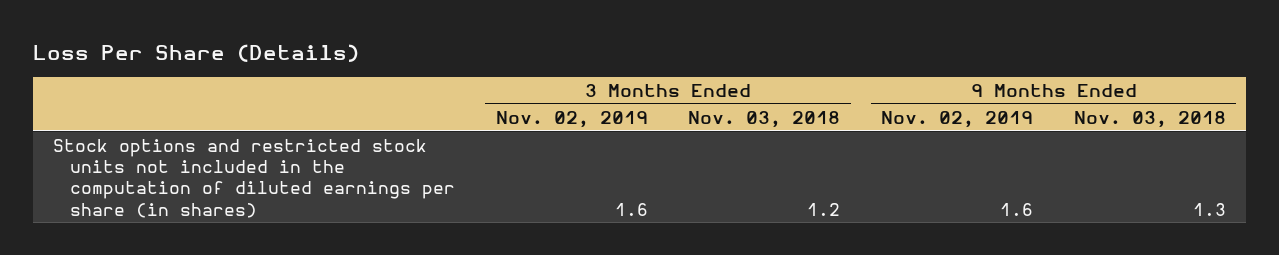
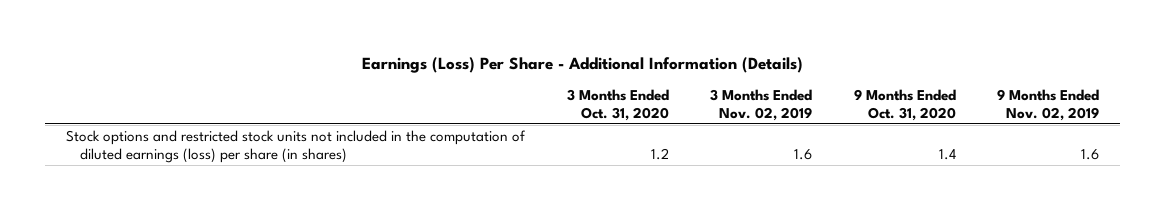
[32,43,359,62] Loss Per Share (Details) -> [361,56,803,73] Earnings (Loss) Per Share - Additional Information (Details)
[688,110,841,128] Nov. 03, 2018 -> none
[1074,110,1227,128] Nov. 03, 2018 -> none
none -> [566,88,669,121] 3 Months Ended Oct. 31, 2020
none -> [853,88,956,121] 9 Months Ended Oct. 31, 2020
[53,138,455,218] Stock options and restricted stock units not included in the computation of diluted earnings per share (in shares) -> [66,129,527,164] Stock options and restricted stock units not included in the computation of diluted earnings (loss) per share (in shares)

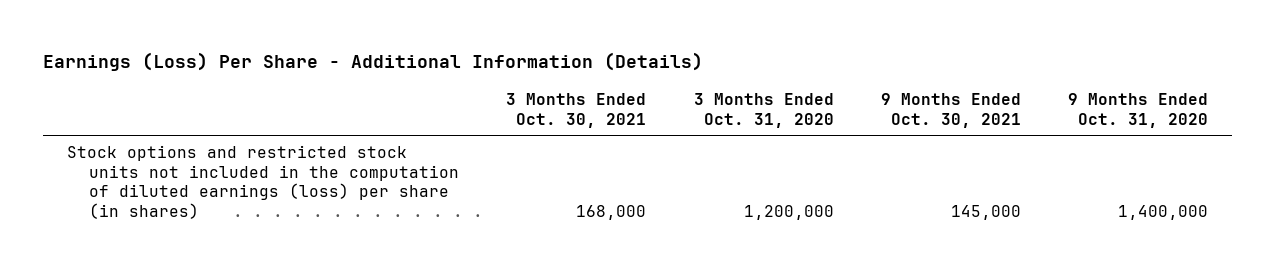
[710,88,813,121] 3 Months Ended Nov. 02, 2019 -> none
[997,88,1100,121] 9 Months Ended Nov. 02, 2019 -> none
none -> [506,93,647,129] 3 Months Ended Oct. 30, 2021
none -> [881,93,1022,129] 9 Months Ended Oct. 30, 2021
[650,148,669,161] 1.2 -> [743,204,834,220] 1,200,000
[938,149,956,161] 1.4 -> [1118,204,1209,220] 1,400,000

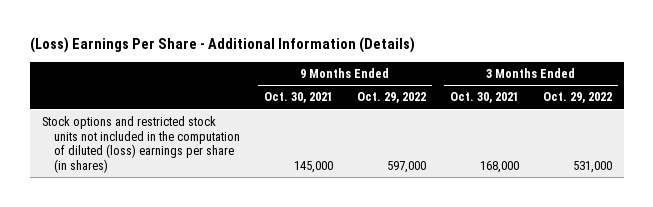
[43,51,704,71] Earnings (Loss) Per Share - Additional Information (Details) -> [29,37,415,54] (Loss) Earnings Per Share - Additional Information (Details)
[693,93,834,129] 3 Months Ended Oct. 31, 2020 -> none
[1068,93,1209,129] 9 Months Ended Oct. 31, 2020 -> none
none -> [356,92,426,104] Oct. 29, 2022
none -> [542,92,612,104] Oct. 29, 2022
[66,144,459,219] Stock options and restricted stock units not included in the computation of diluted earnings (loss) per share (in shares) -> [41,116,240,174] Stock options and restricted stock units not included in the computation of diluted (loss) earnings per share (in shares)

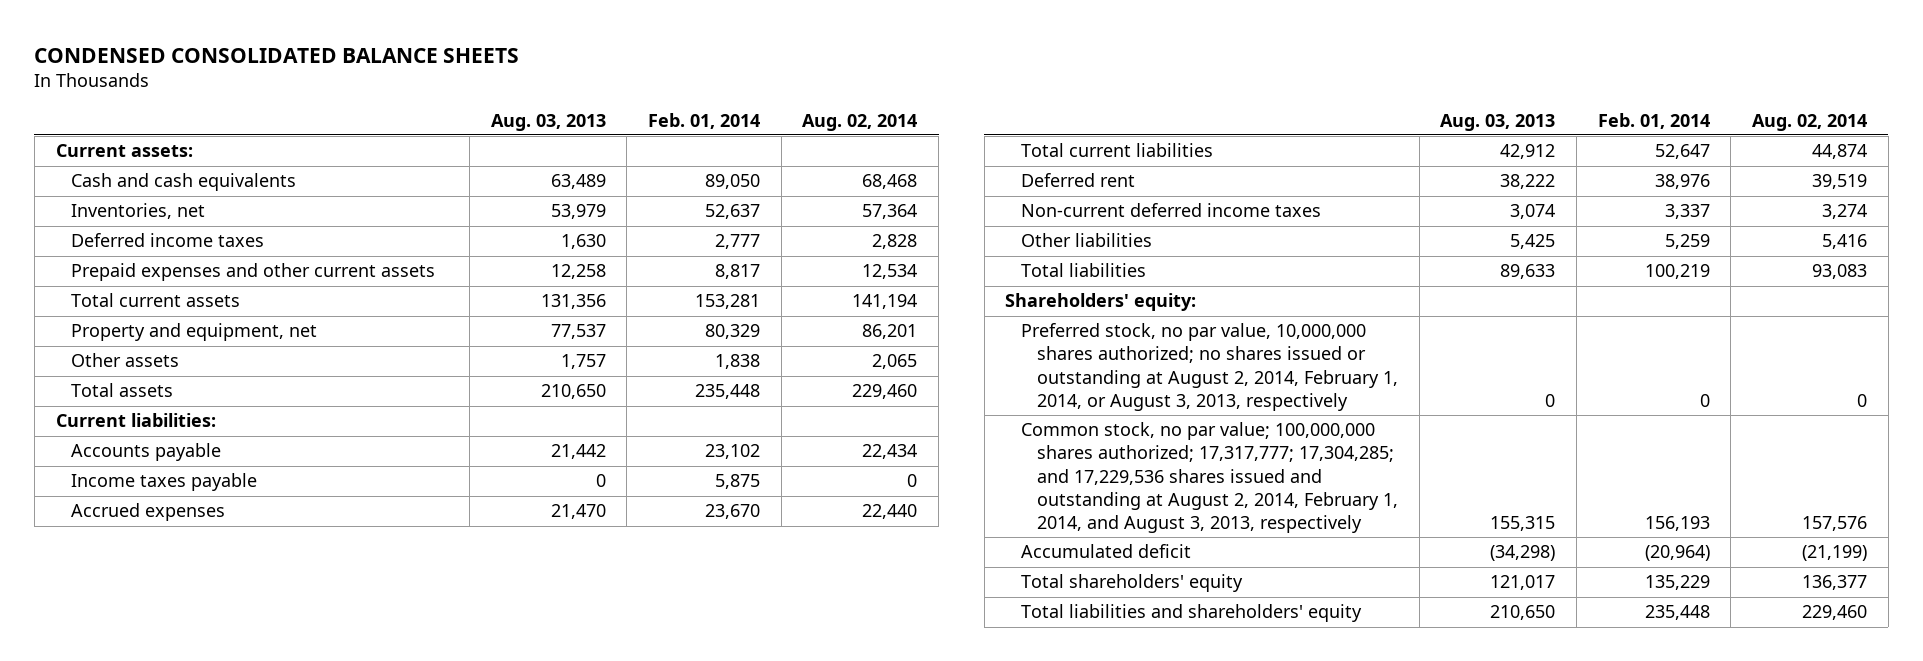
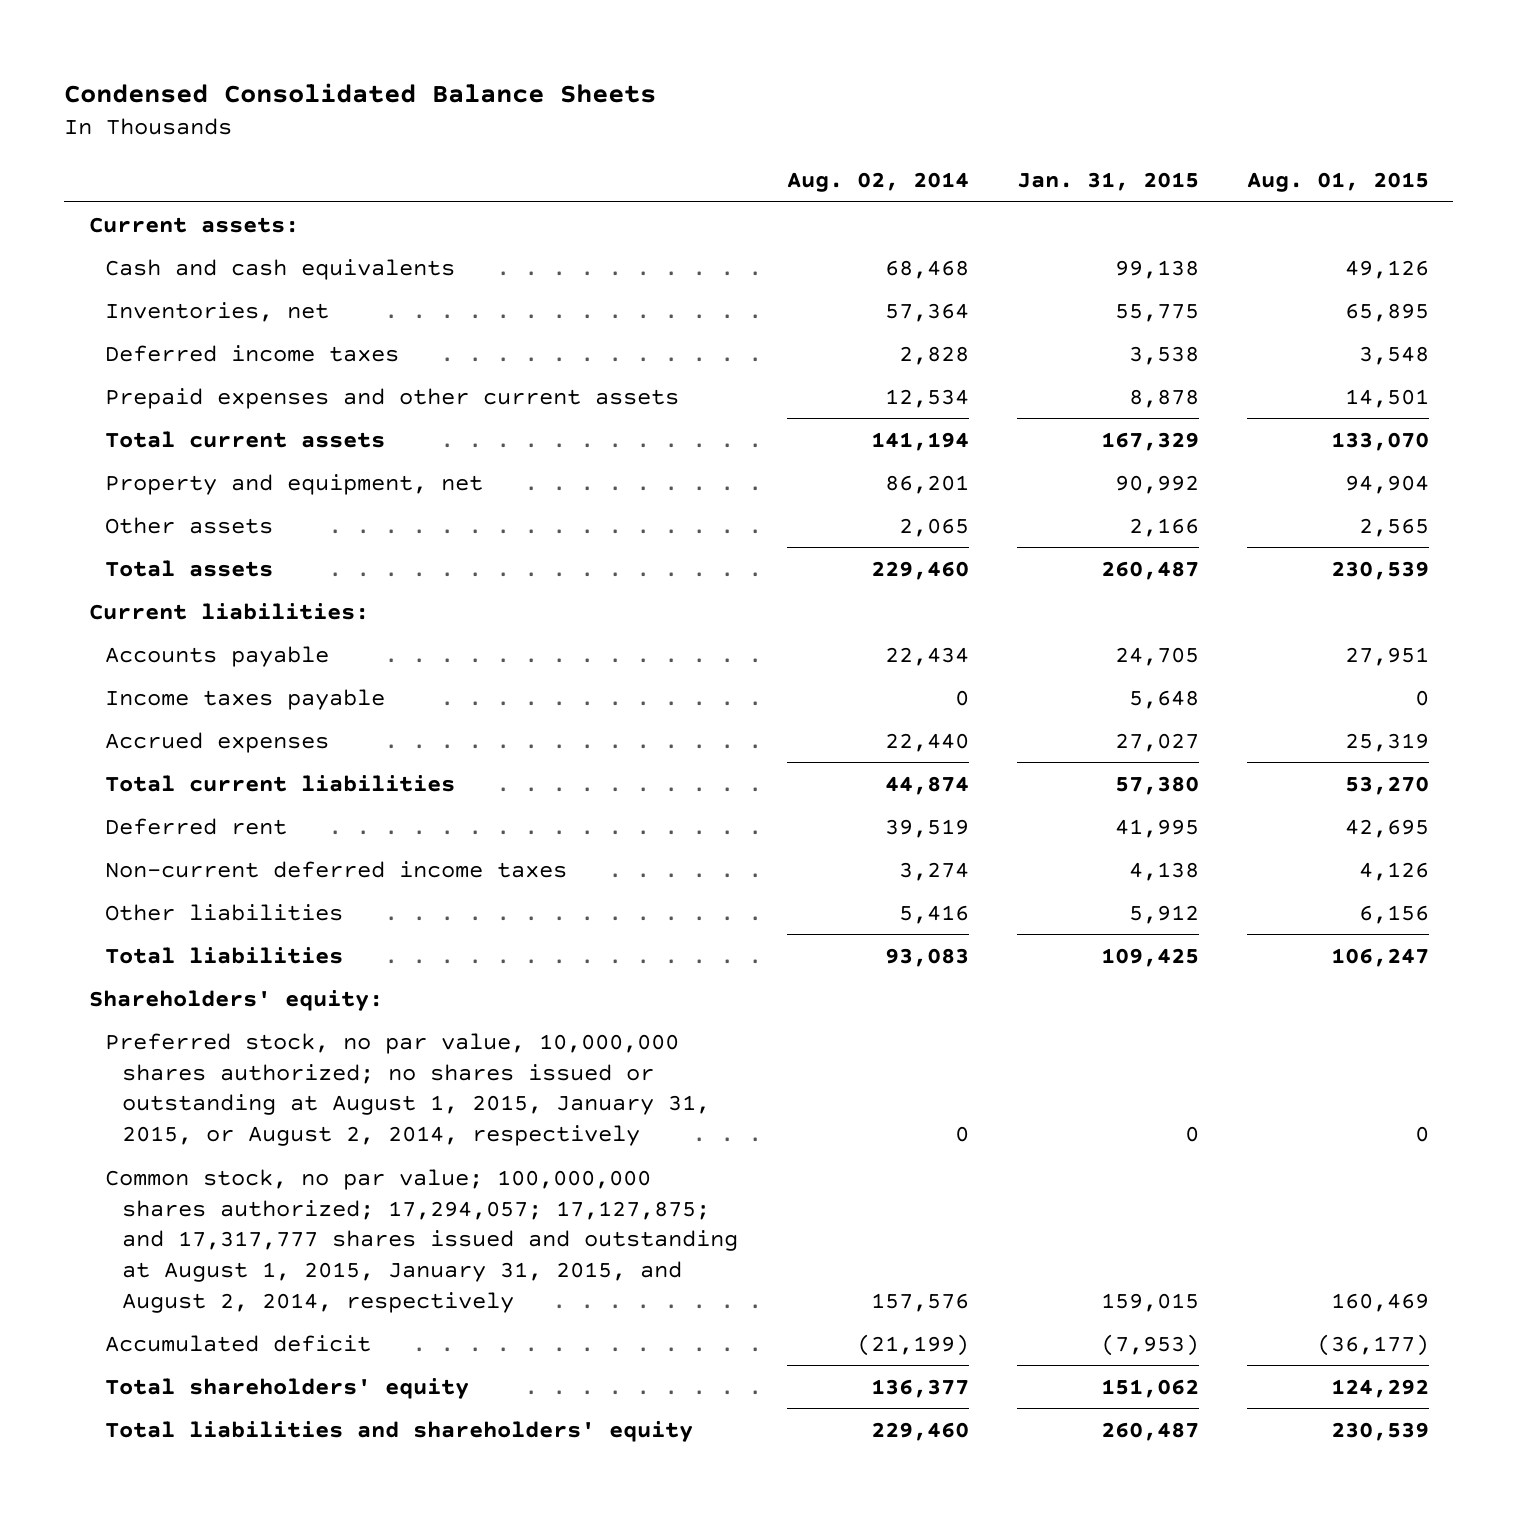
[34,47,520,63] CONDENSED CONSOLIDATED BALANCE SHEETS -> [64,82,657,103] Condensed Consolidated Balance Sheets
[490,113,606,131] Aug. 03, 2013 -> none
[648,112,761,129] Feb. 01, 2014 -> none
none -> [1016,172,1199,192] Jan. 31, 2015
none -> [1246,172,1429,193] Aug. 01, 2015
[1021,323,1399,411] Preferred stock, no par value, 10,000,000 shares authorized; no shares issued or outstanding at August 2, 2014, February 1, 2014, or August 3, 2013, respectively -> [105,1032,711,1147] Preferred stock, no par value, 10,000,000 shares authorized; no shares issued or outstanding at August 1, 2015, January 31, 2015, or August 2, 2014, respectively
[1021,422,1399,533] Common stock, no par value; 100,000,000 shares authorized; 17,317,777; 17,304,285; and 17,229,536 shares issued and outstanding at August 2, 2014, February 1, 2014, and August 3, 2013, respectively -> [105,1168,739,1313] Common stock, no par value; 100,000,000 shares authorized; 17,294,057; 17,127,875; and 17,317,777 shares issued and outstanding at August 1, 2015, January 31, 2015, and August 2, 2014, respectively

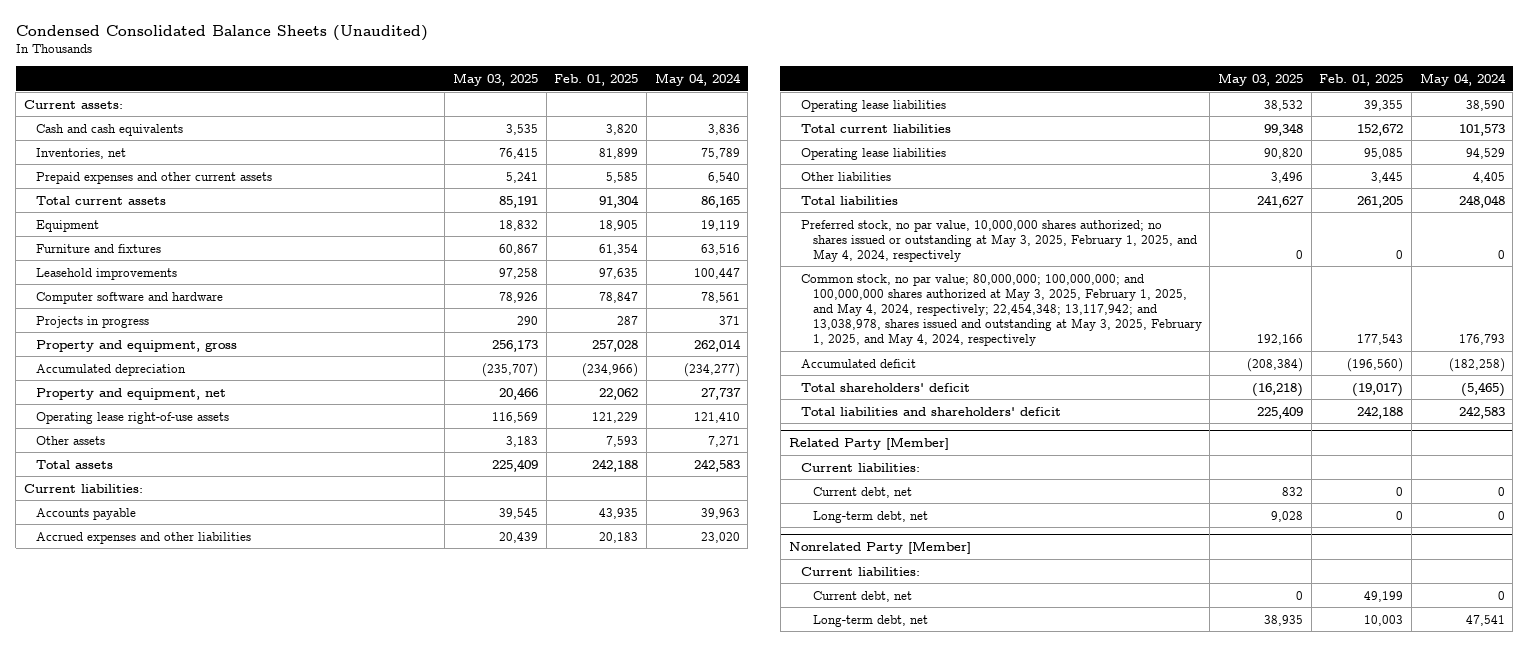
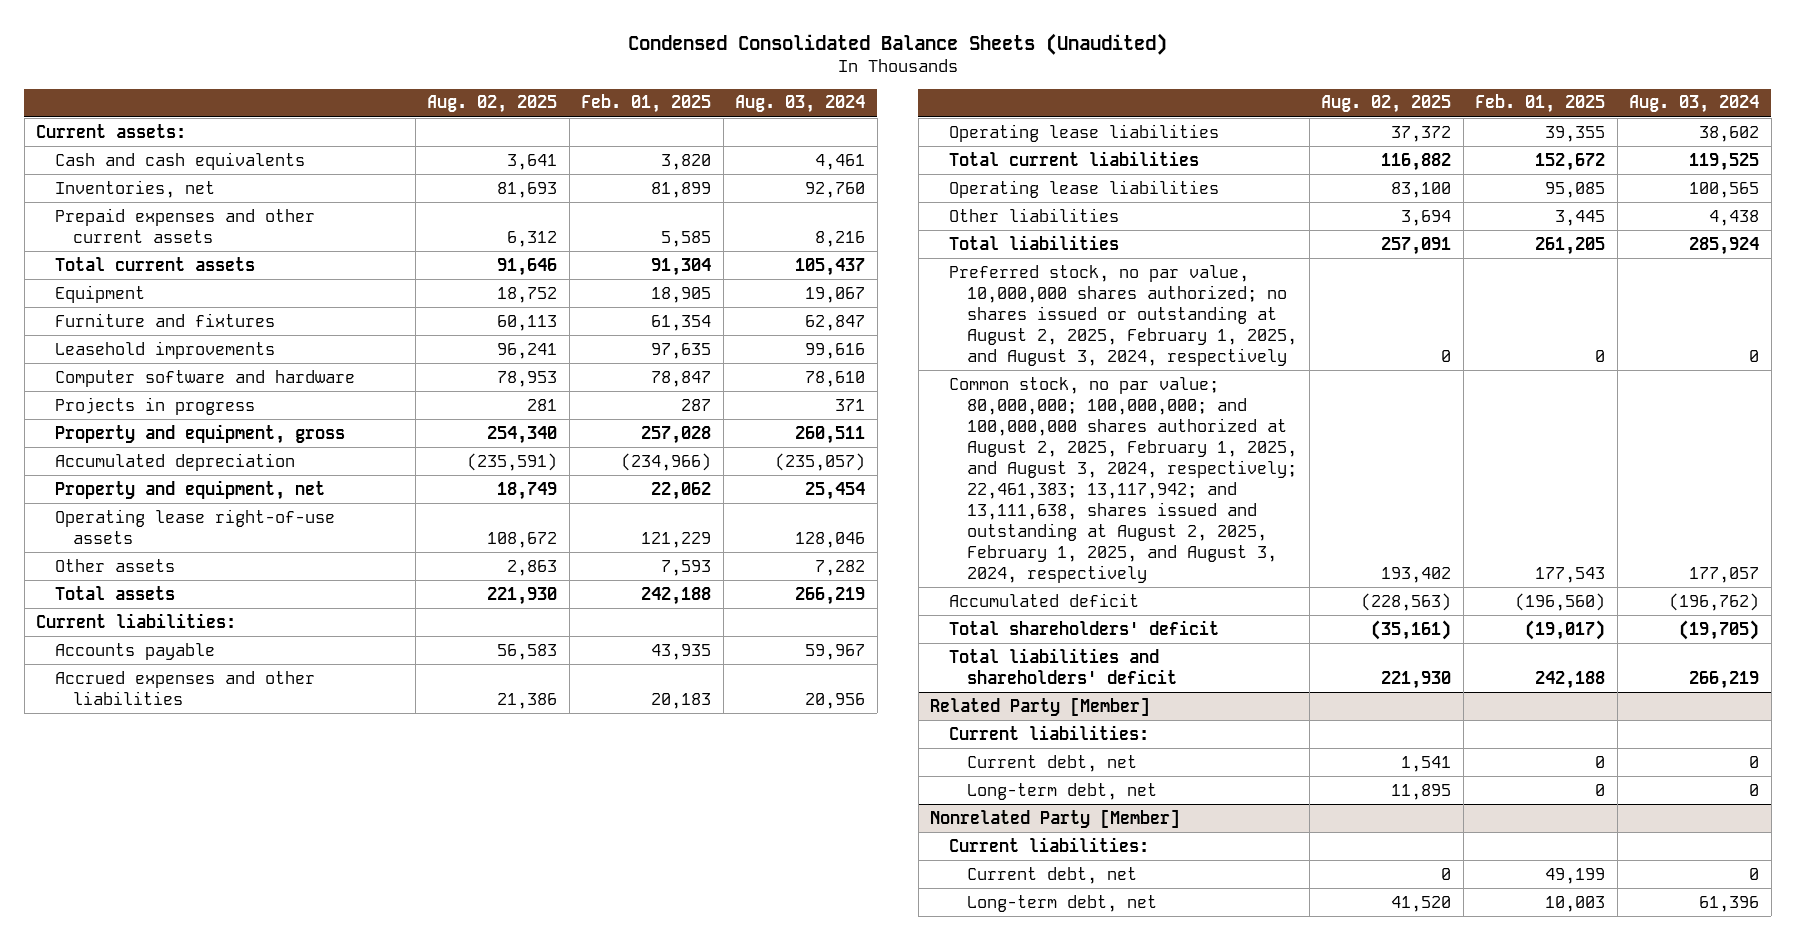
[453,72,539,86] May 03, 2025 -> none
[654,72,741,86] May 04, 2024 -> none
none -> [427,95,558,114] Aug. 02, 2025
none -> [735,95,866,114] Aug. 03, 2024
[800,219,1197,262] Preferred stock, no par value, 10,000,000 shares authorized; no shares issued or outstanding at May 3, 2025, February 1, 2025, and May 4, 2024, respectively -> [948,264,1298,366] Preferred stock, no par value, 10,000,000 shares authorized; no shares issued or outstanding at August 2, 2025, February 1, 2025, and August 3, 2024, respectively
[800,273,1202,346] Common stock, no par value; 80,000,000; 100,000,000; and 100,000,000 shares authorized at May 3, 2025, February 1, 2025, and May 4, 2024, respectively; 22,454,348; 13,117,942; and 13,038,978, shares issued and outstanding at May 3, 2025, February 1, 2025, and May 4, 2024, respectively -> [948,376,1298,583] Common stock, no par value; 80,000,000; 100,000,000; and 100,000,000 shares authorized at August 2, 2025, February 1, 2025, and August 3, 2024, respectively; 22,461,383; 13,117,942; and 13,111,638, shares issued and outstanding at August 2, 2025, February 1, 2025, and August 3, 2024, respectively

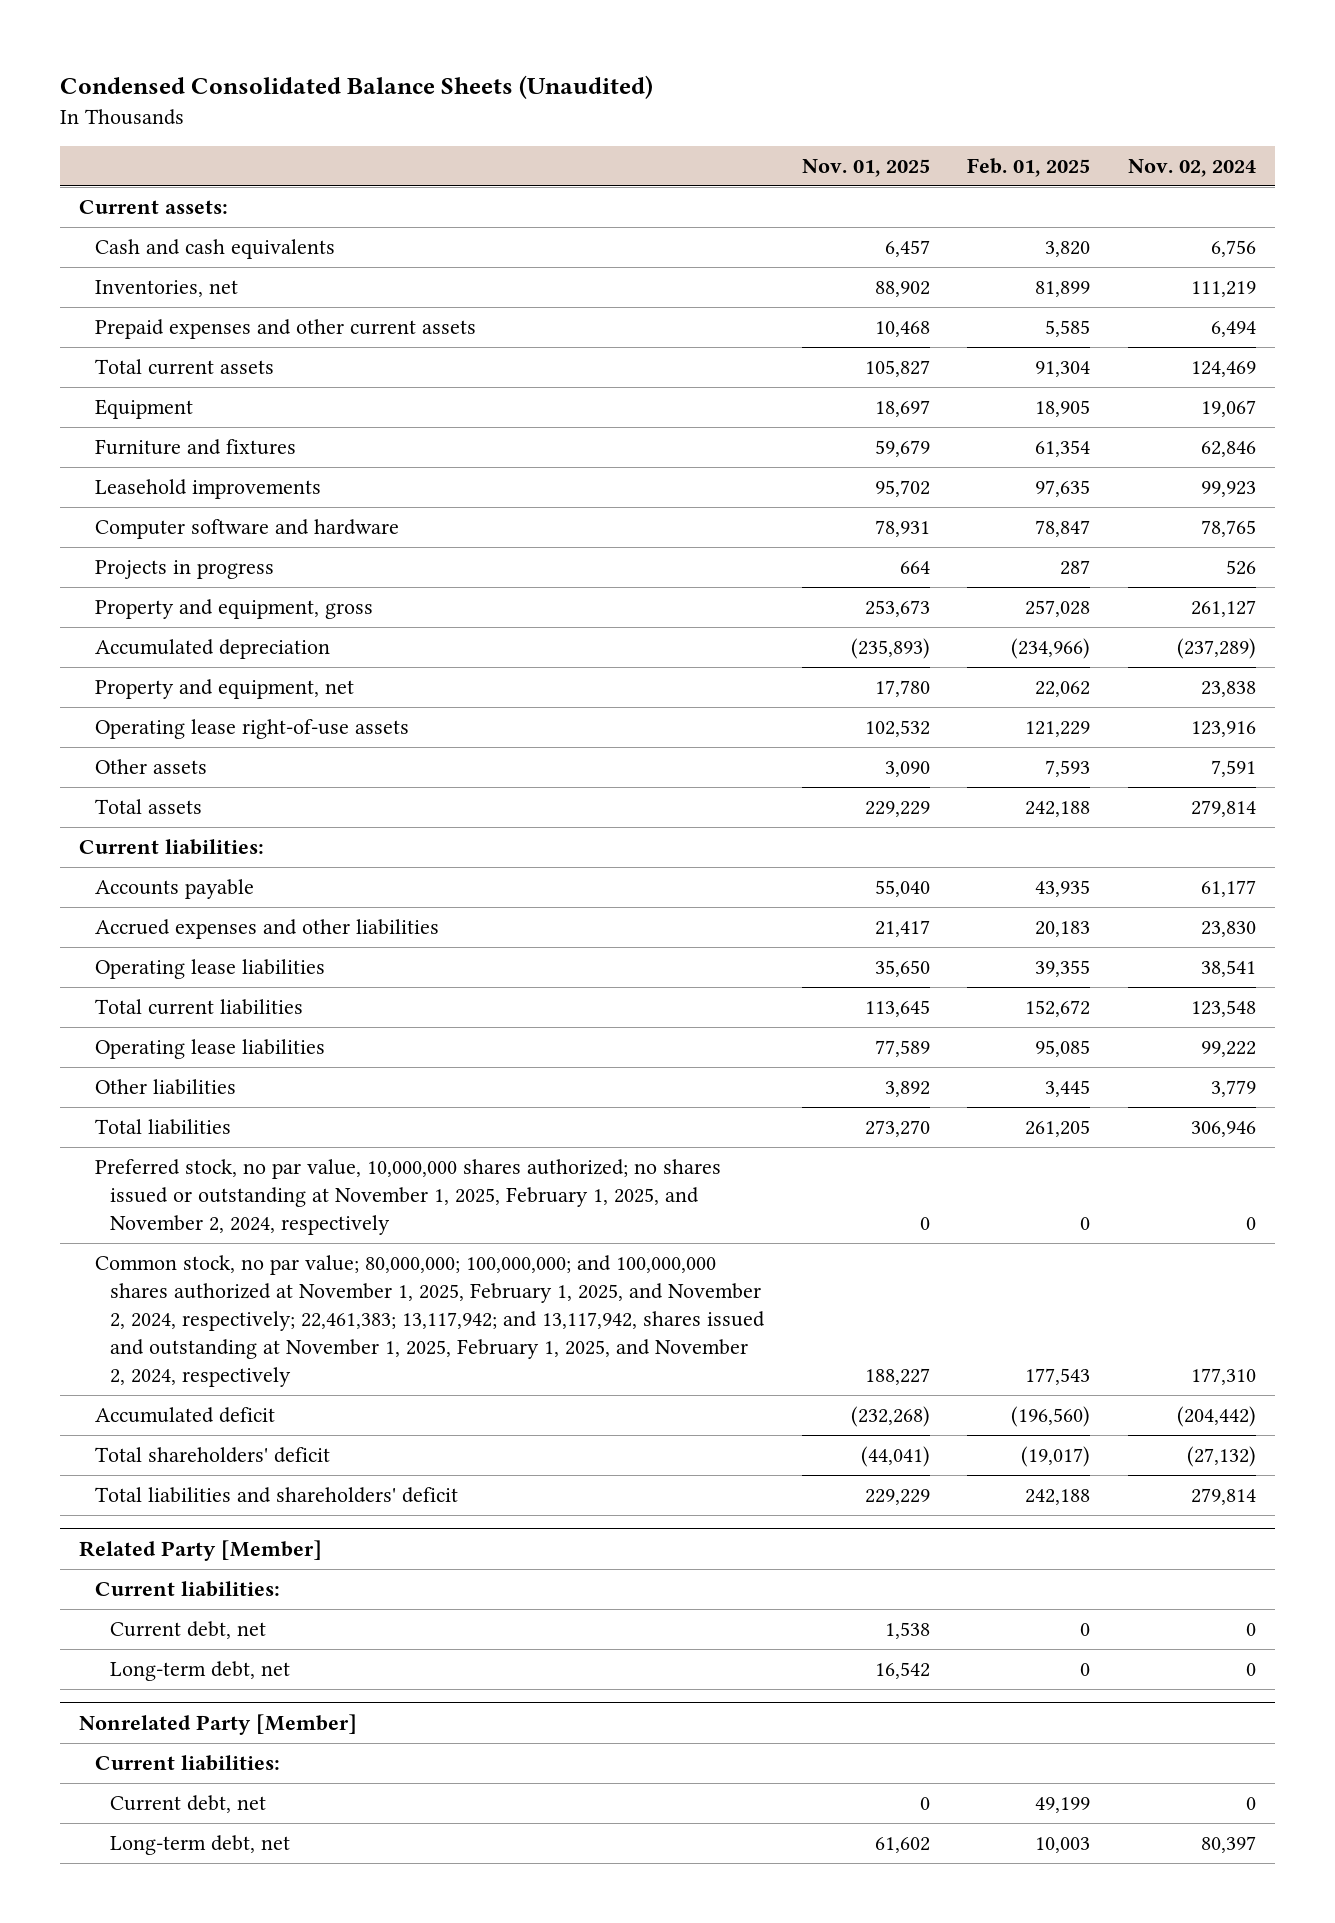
[427,95,558,114] Aug. 02, 2025 -> none
[735,95,866,114] Aug. 03, 2024 -> none
none -> [801,158,930,177] Nov. 01, 2025
none -> [1127,158,1256,177] Nov. 02, 2024
[948,264,1298,366] Preferred stock, no par value, 10,000,000 shares authorized; no shares issued or outstanding at August 2, 2025, February 1, 2025, and August 3, 2024, respectively -> [94,1159,721,1235] Preferred stock, no par value, 10,000,000 shares authorized; no shares issued or outstanding at November 1, 2025, February 1, 2025, and November 2, 2024, respectively
[948,376,1298,583] Common stock, no par value; 80,000,000; 100,000,000; and 100,000,000 shares authorized at August 2, 2025, February 1, 2025, and August 3, 2024, respectively; 22,461,383; 13,117,942; and 13,111,638, shares issued and outstanding at August 2, 2025, February 1, 2025, and August 3, 2024, respectively -> [94,1255,766,1387] Common stock, no par value; 80,000,000; 100,000,000; and 100,000,000 shares authorized at November 1, 2025, February 1, 2025, and November 2, 2024, respectively; 22,461,383; 13,117,942; and 13,117,942, shares issued and outstanding at November 1, 2025, February 1, 2025, and November 2, 2024, respectively

